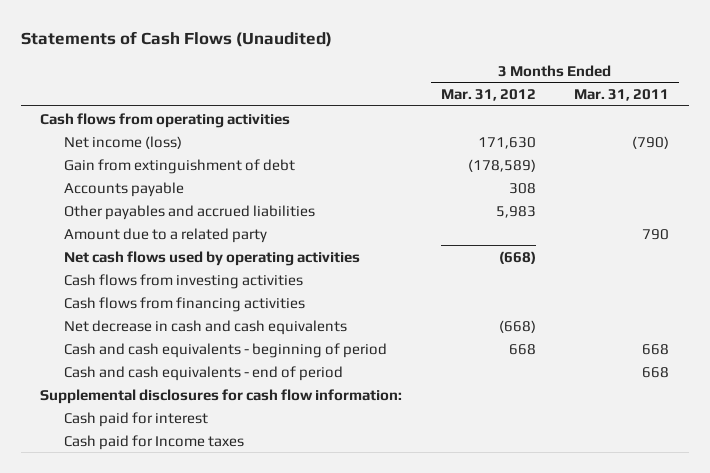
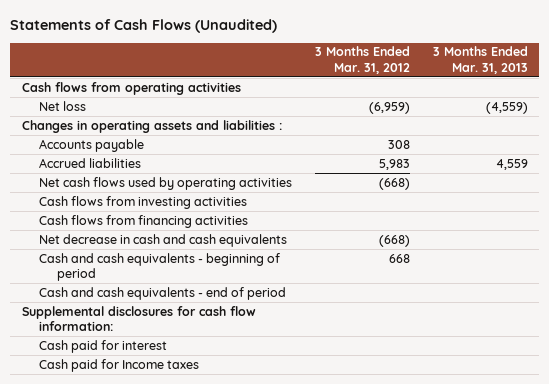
[574,88,670,101] Mar. 31, 2011 -> none
none -> [432,46,528,74] 3 Months Ended Mar. 31, 2013
[63,158,295,174] Gain from extinguishment of debt -> none
[63,135,182,149] Net income (loss) -> [39,100,87,111] Net loss
[477,136,536,149] 171,630 -> [368,101,410,114] (6,959)
none -> [21,119,282,133] Changes in operating assets and liabilities :
[63,227,267,243] Amount due to a related party -> none
[63,204,315,220] Other payables and accrued liabilities -> [39,157,142,168] Accrued liabilities

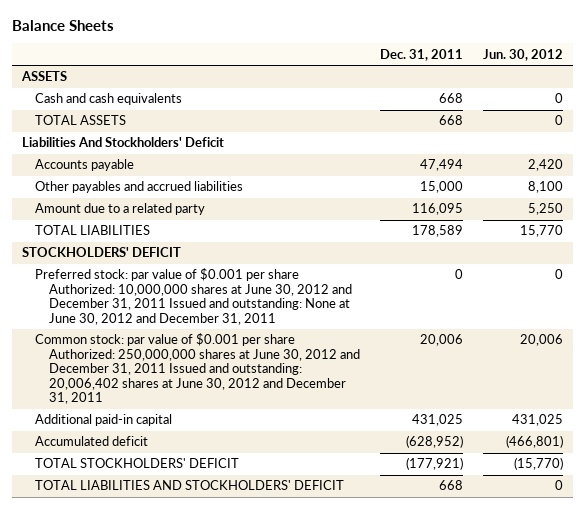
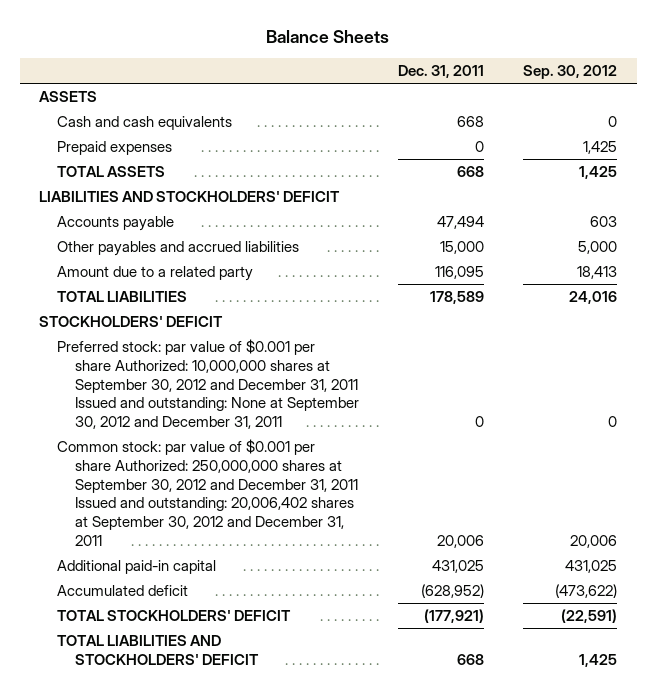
[483,48,564,61] Jun. 30, 2012 -> none
none -> [523,65,618,80] Sep. 30, 2012
none -> [57,140,173,155] Prepaid expenses
[21,137,224,148] Liabilities And Stockholders' Deficit -> [39,190,341,202] LIABILITIES AND STOCKHOLDERS' DEFICIT
[35,268,353,325] Preferred stock: par value of $0.001 per share Authorized: 10,000,000 shares at June 30, 2012 and December 31, 2011 Issued and outstanding: None at June 30, 2012 and December 31, 2011 -> [57,338,359,430] Preferred stock: par value of $0.001 per share Authorized: 10,000,000 shares at September 30, 2012 and December 31, 2011 Issued and outstanding: None at September 30, 2012 and December 31, 2011
[35,333,361,405] Common stock: par value of $0.001 per share Authorized: 250,000,000 shares at June 30, 2012 and December 31, 2011 Issued and outstanding: 20,006,402 shares at June 30, 2012 and December 31, 2011 -> [57,438,358,547] Common stock: par value of $0.001 per share Authorized: 250,000,000 shares at September 30, 2012 and December 31, 2011 Issued and outstanding: 20,006,402 shares at September 30, 2012 and December 31, 2011

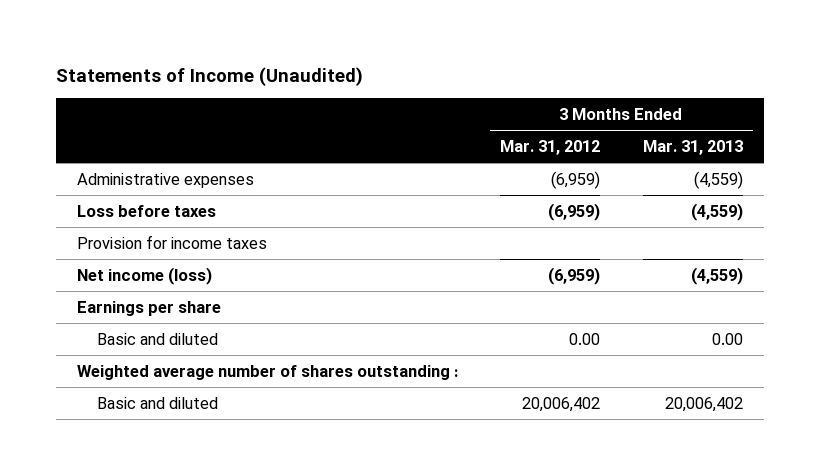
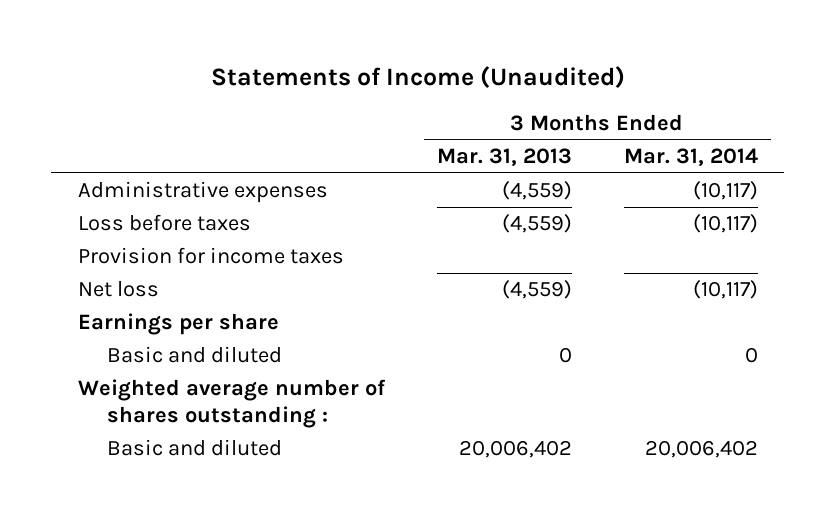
[500,140,601,156] Mar. 31, 2012 -> none
none -> [624,148,759,167] Mar. 31, 2014
[77,266,213,285] Net income (loss) -> [77,281,159,298] Net loss
[711,332,743,345] 0.00 -> [558,347,572,364] 0

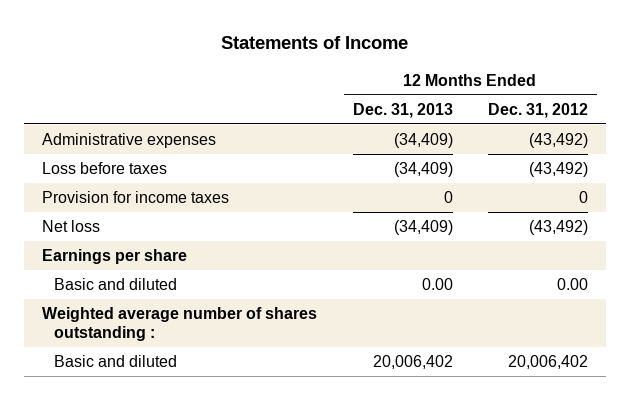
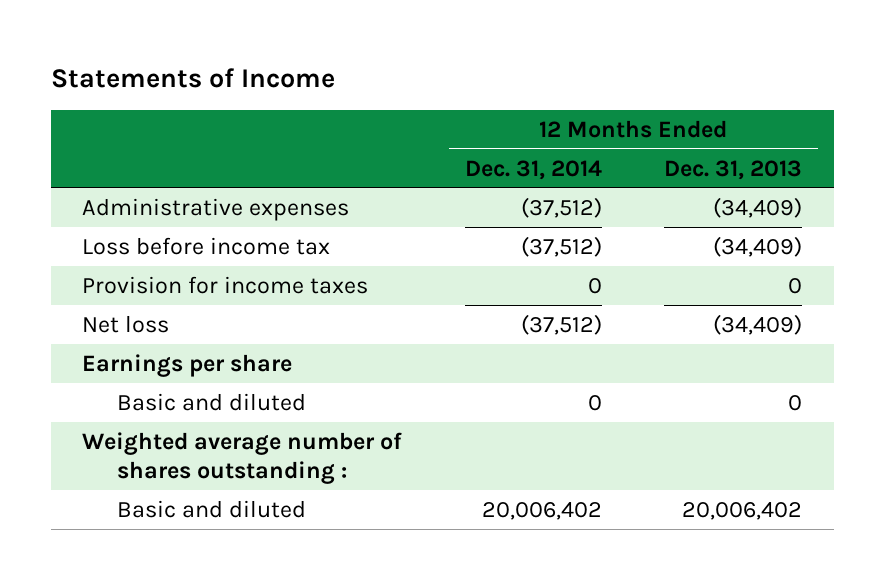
[488,102,589,118] Dec. 31, 2012 -> none
none -> [464,159,602,180] Dec. 31, 2014
[41,162,167,175] Loss before taxes -> [81,236,330,255] Loss before income tax
[421,278,453,291] 0.00 -> [788,394,803,411] 0

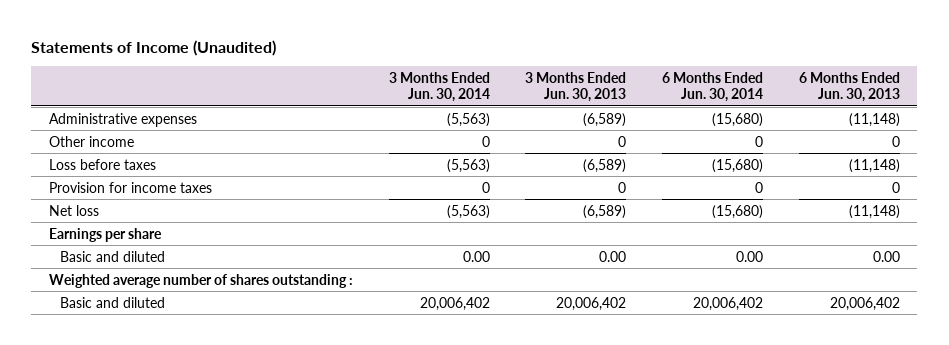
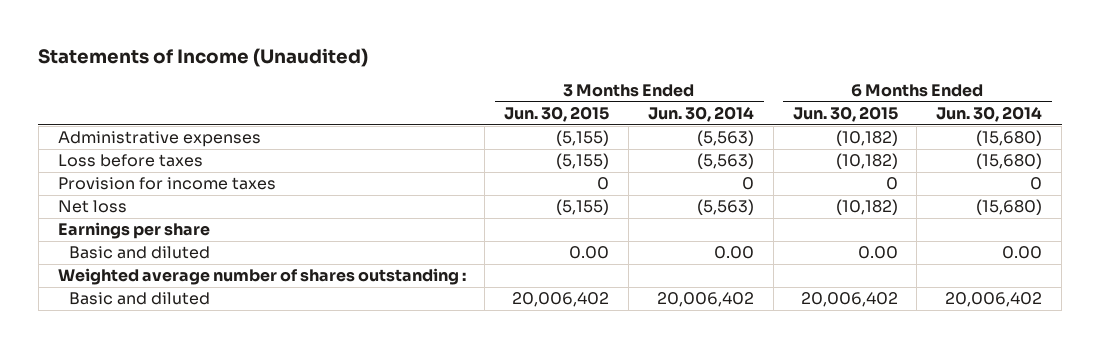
[525,71,627,102] 3 Months Ended Jun. 30, 2013 -> none
[798,71,900,102] 6 Months Ended Jun. 30, 2013 -> none
none -> [504,106,610,123] Jun. 30, 2015
none -> [792,106,898,123] Jun. 30, 2015
[49,135,135,147] Other income -> none

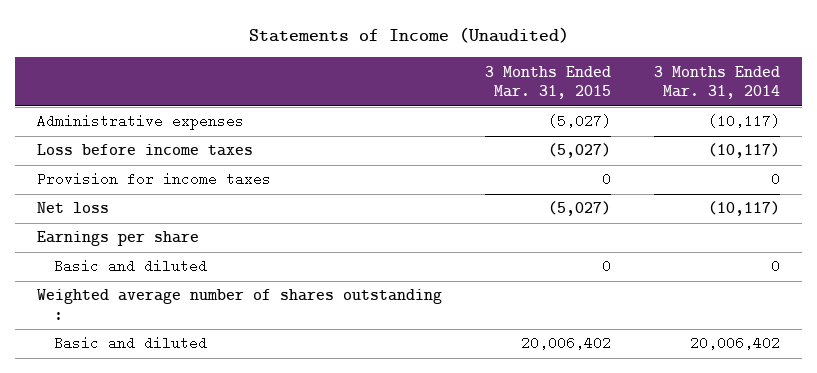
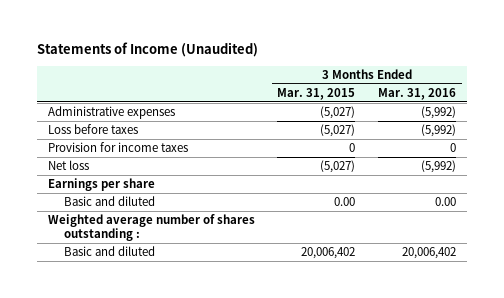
[654,65,781,100] 3 Months Ended Mar. 31, 2014 -> none
none -> [378,87,457,100] Mar. 31, 2016
[36,144,253,157] Loss before income taxes -> [47,124,138,135] Loss before taxes
[602,259,612,274] 0 -> [334,197,356,207] 0.00

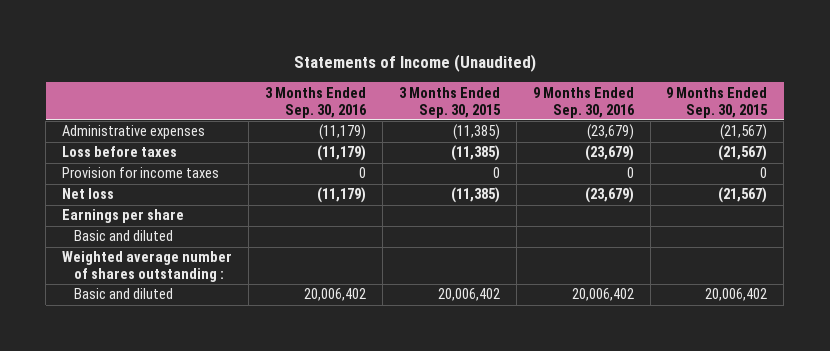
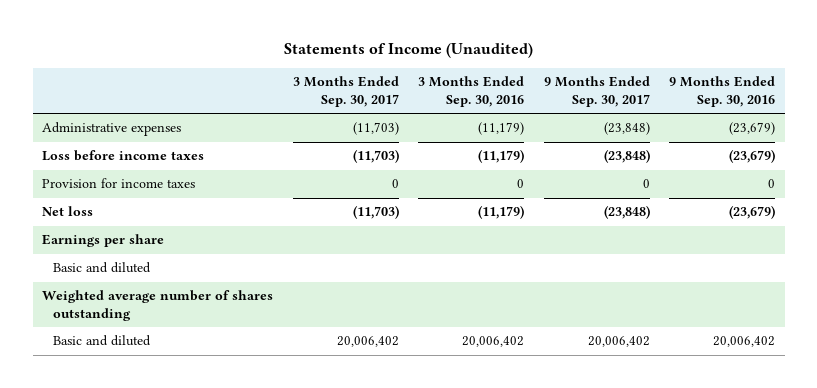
[398,86,501,118] 3 Months Ended Sep. 30, 2015 -> none
[666,86,769,118] 9 Months Ended Sep. 30, 2015 -> none
none -> [292,76,399,107] 3 Months Ended Sep. 30, 2017
none -> [543,76,650,107] 9 Months Ended Sep. 30, 2017
[62,146,178,158] Loss before taxes -> [42,150,205,162] Loss before income taxes
[62,251,233,283] Weighted average number of shares outstanding : -> [42,290,274,321] Weighted average number of shares outstanding

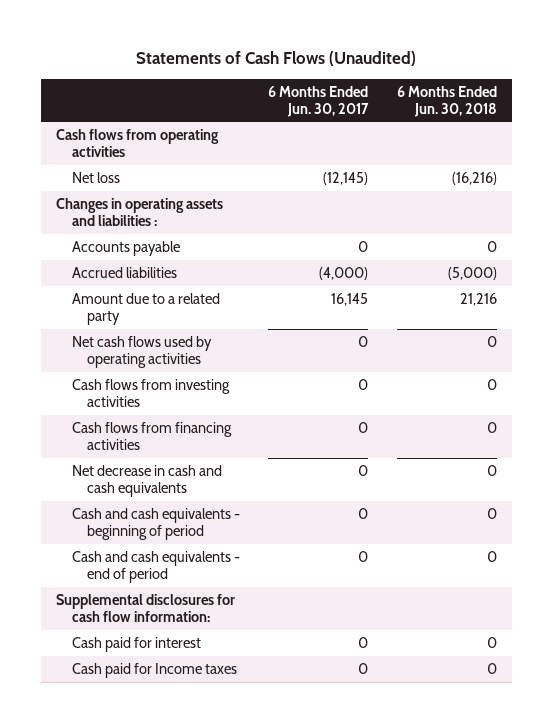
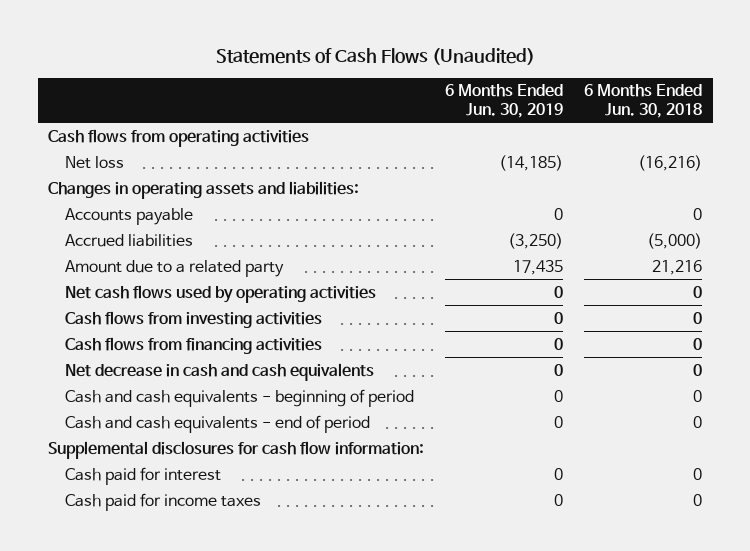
[268,85,370,117] 6 Months Ended Jun. 30, 2017 -> none
none -> [445,84,564,118] 6 Months Ended Jun. 30, 2019
[55,198,223,226] Changes in operating assets and liabilities : -> [48,180,360,199] Changes in operating assets and liabilities:
[71,663,237,679] Cash paid for Income taxes -> [64,492,261,511] Cash paid for income taxes

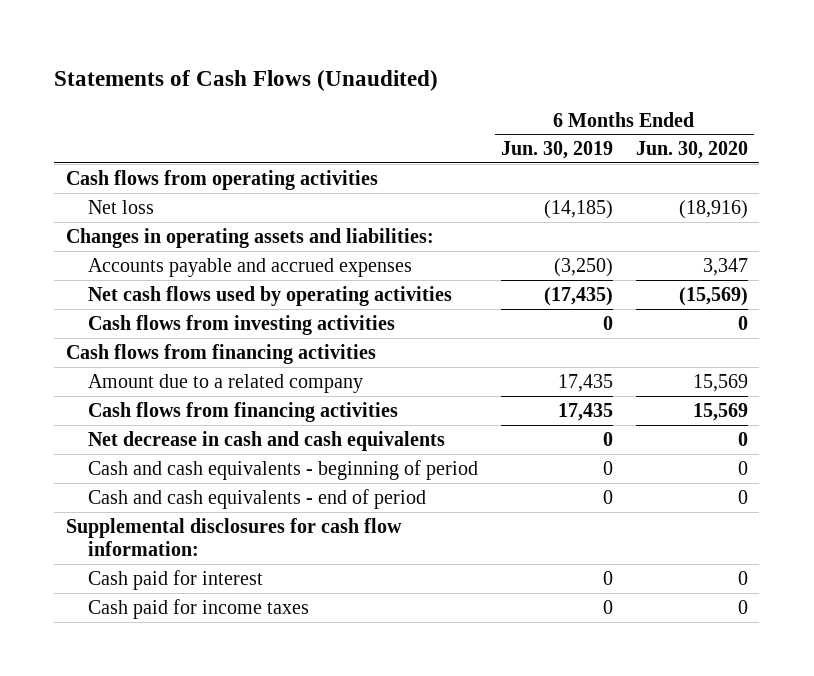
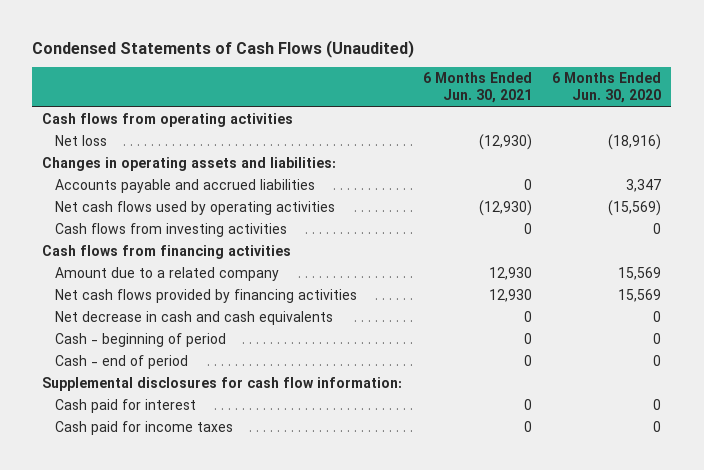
[54,69,439,91] Statements of Cash Flows (Unaudited) -> [32,39,415,58] Condensed Statements of Cash Flows (Unaudited)
[500,141,613,160] Jun. 30, 2019 -> none
none -> [422,72,532,104] 6 Months Ended Jun. 30, 2021
[87,257,412,277] Accounts payable and accrued expenses -> [55,179,316,194] Accounts payable and accrued liabilities
[87,401,398,422] Cash flows from financing activities -> [55,289,358,304] Net cash flows provided by financing activities
[87,459,478,480] Cash and cash equivalents - beginning of period -> [55,333,227,348] Cash - beginning of period
[87,488,426,509] Cash and cash equivalents - end of period -> [55,355,189,370] Cash - end of period

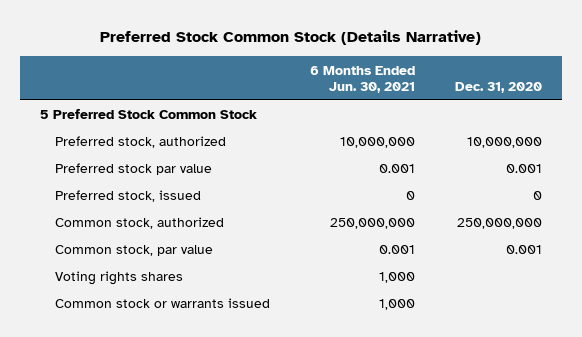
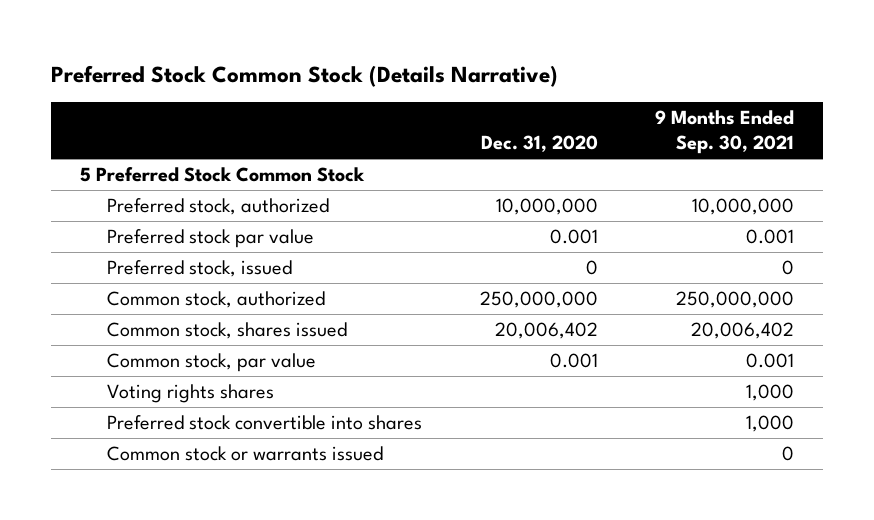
[310,65,416,93] 6 Months Ended Jun. 30, 2021 -> none
none -> [655,109,795,155] 9 Months Ended Sep. 30, 2021
none -> [106,322,347,340] Common stock, shares issued
none -> [106,415,422,431] Preferred stock convertible into shares

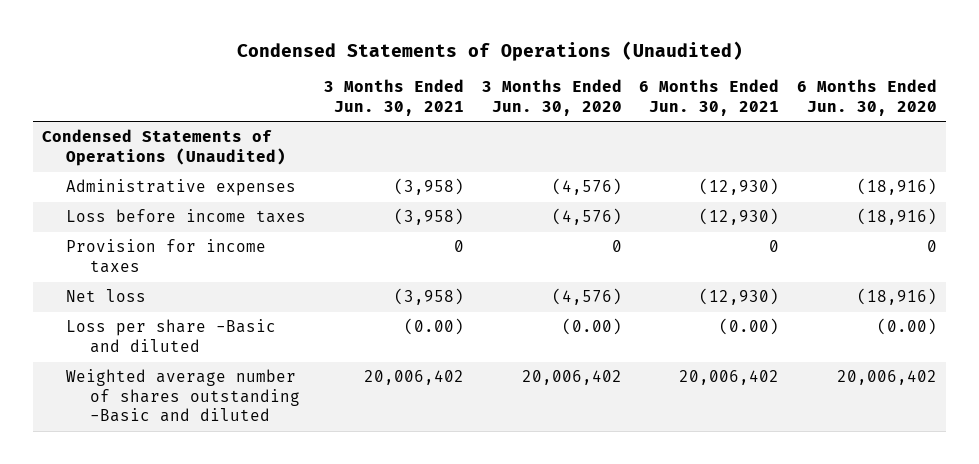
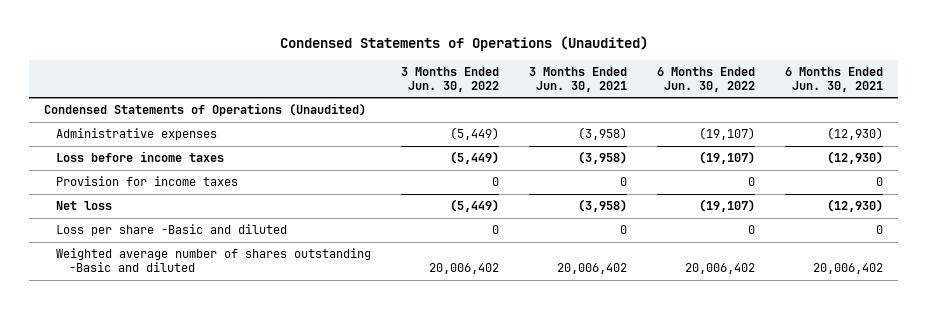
[481,79,622,116] 3 Months Ended Jun. 30, 2020 -> none
[797,79,938,116] 6 Months Ended Jun. 30, 2020 -> none
none -> [401,66,500,92] 3 Months Ended Jun. 30, 2022
none -> [657,66,756,92] 6 Months Ended Jun. 30, 2022
[403,318,464,336] (0.00) -> [620,225,628,235] 0
[719,318,780,336] (0.00) -> [876,225,884,235] 0

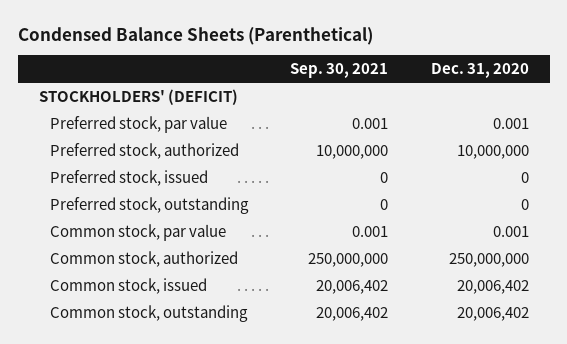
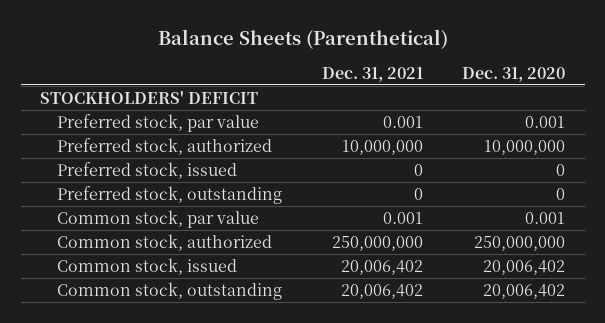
[17,26,373,45] Condensed Balance Sheets (Parenthetical) -> [157,29,448,50] Balance Sheets (Parenthetical)
[290,63,389,79] Sep. 30, 2021 -> none
none -> [321,66,423,82] Dec. 31, 2021
[38,88,238,105] STOCKHOLDERS' (DEFICIT) -> [40,90,259,104] STOCKHOLDERS' DEFICIT

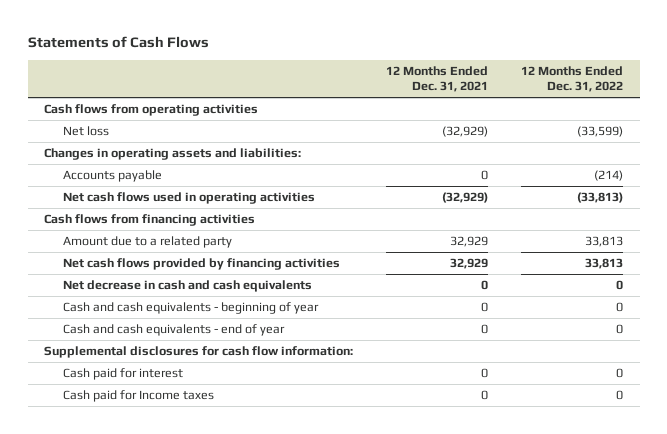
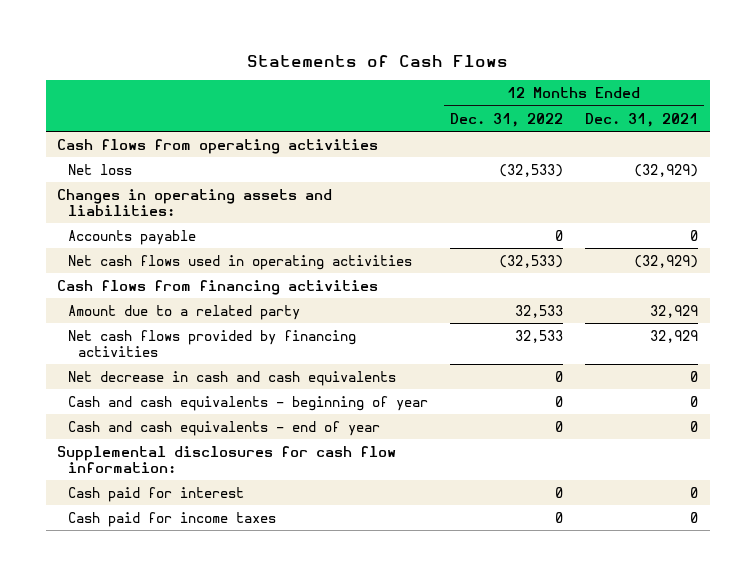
[577,126,624,138] (33,599) -> [498,163,563,177] (32,533)
[594,170,624,182] (214) -> [554,229,563,241] 0
[577,192,624,204] (33,813) -> [498,254,563,268] (32,533)
[585,236,624,248] 33,813 -> [514,304,563,318] 32,533
[585,258,624,270] 33,813 -> [514,329,563,343] 32,533
[62,390,214,403] Cash paid for Income taxes -> [67,511,276,527] Cash paid for income taxes

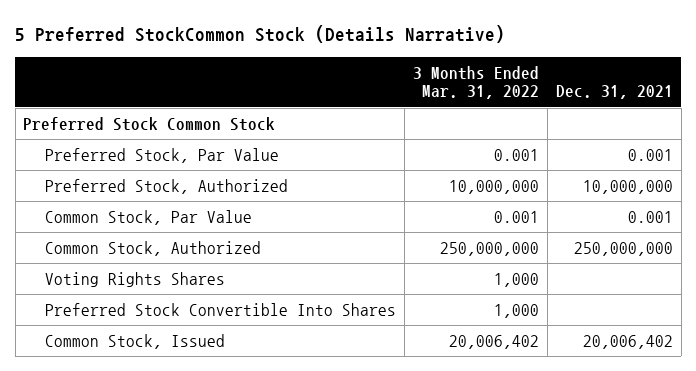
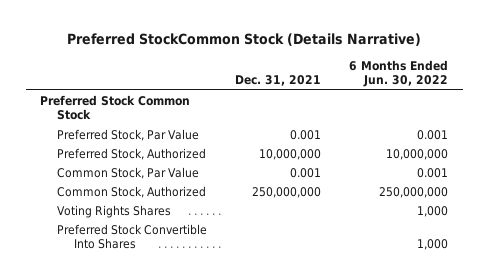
[15,25,506,44] 5 Preferred StockCommon Stock (Details Narrative) -> [67,33,422,47] Preferred StockCommon Stock (Details Narrative)
[412,65,539,100] 3 Months Ended Mar. 31, 2022 -> none
none -> [349,59,449,88] 6 Months Ended Jun. 30, 2022
[45,333,226,349] Common Stock, Issued -> none

